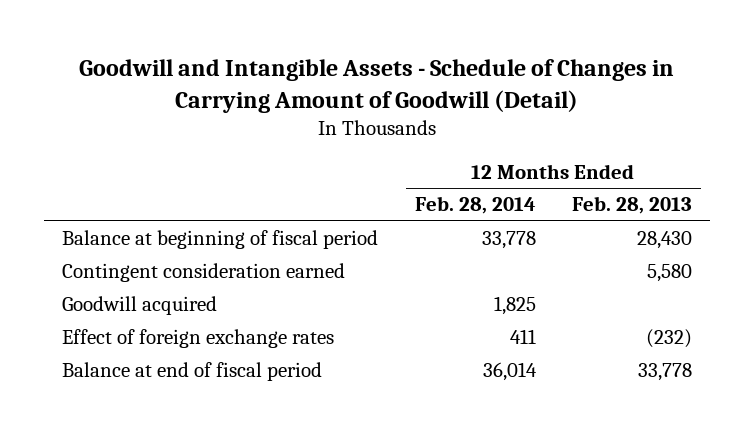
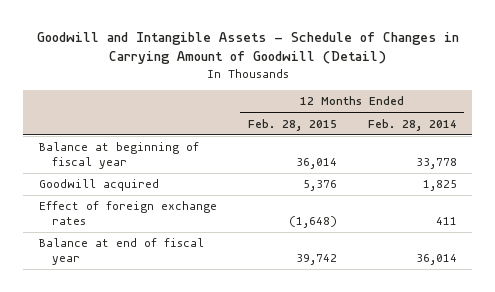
[571,196,692,215] Feb. 28, 2013 -> none
none -> [247,118,337,131] Feb. 28, 2015
[62,263,346,283] Contingent consideration earned -> none
[62,230,379,250] Balance at beginning of fiscal period -> [38,142,199,170] Balance at beginning of fiscal year
[62,362,323,382] Balance at end of fiscal period -> [38,238,204,266] Balance at end of fiscal year

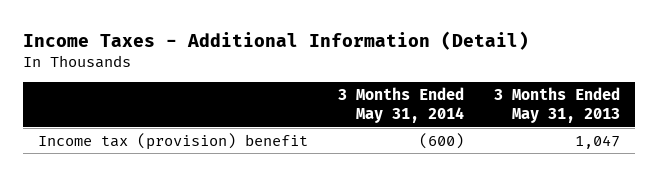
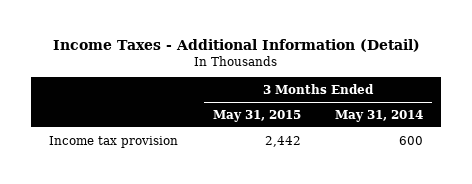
[493,86,620,124] 3 Months Ended May 31, 2013 -> none
none -> [212,109,301,122] May 31, 2015
[38,132,309,150] Income tax (provision) benefit -> [48,135,178,148] Income tax provision
[418,132,464,149] (600) -> [399,135,424,145] 600

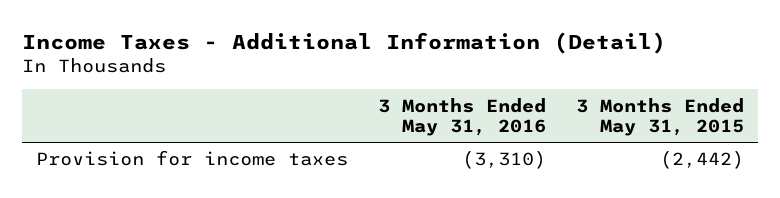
[335,109,424,122] May 31, 2014 -> none
none -> [378,97,547,137] 3 Months Ended May 31, 2016
[48,135,178,148] Income tax provision -> [36,150,349,167] Provision for income taxes
[264,135,301,147] 2,442 -> [659,150,744,170] (2,442)

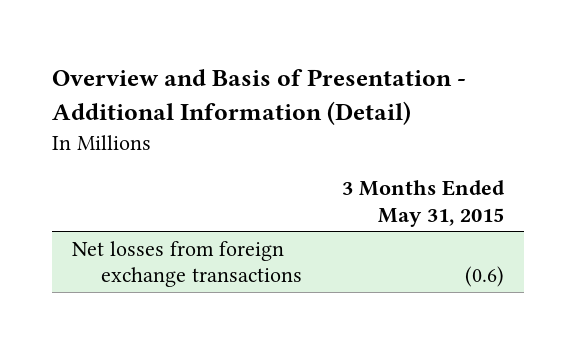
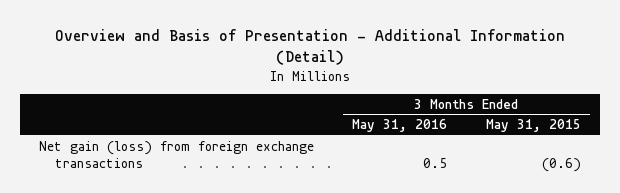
none -> [352,119,448,133] May 31, 2016
[72,240,303,287] Net losses from foreign exchange transactions -> [39,140,315,168] Net gain (loss) from foreign exchange transactions

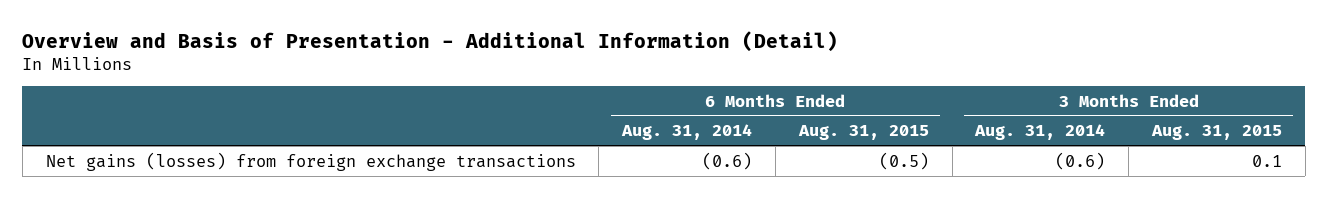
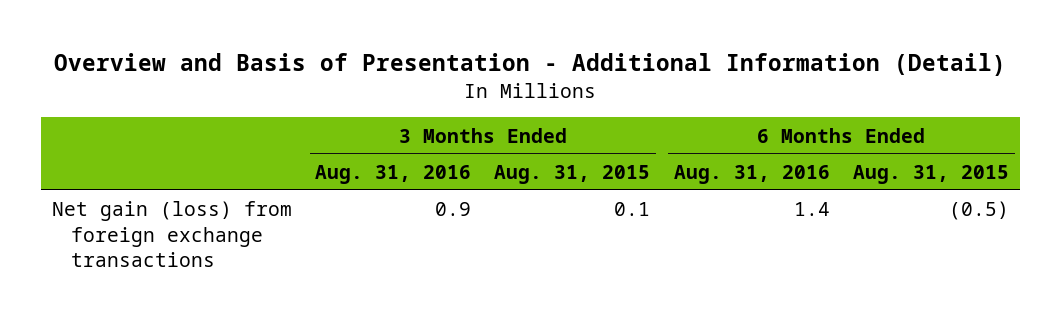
[621,124,753,141] Aug. 31, 2014 -> none
[974,124,1106,141] Aug. 31, 2014 -> none
none -> [315,164,472,184] Aug. 31, 2016
none -> [673,164,830,184] Aug. 31, 2016
[45,151,576,171] Net gains (losses) from foreign exchange transactions -> [52,201,293,267] Net gain (loss) from foreign exchange transactions

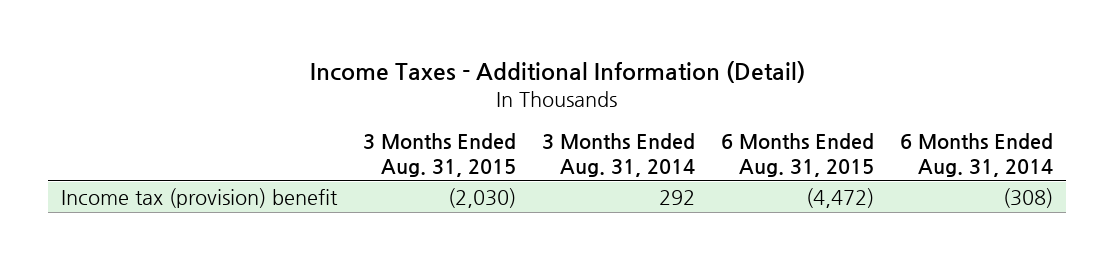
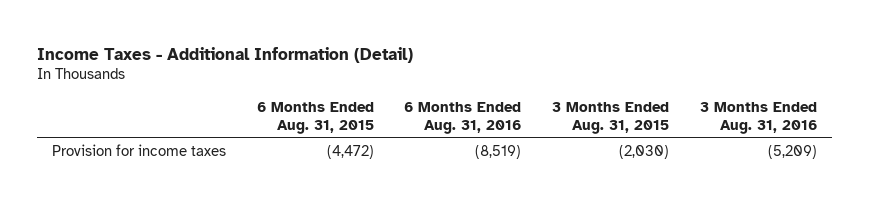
[542,132,696,177] 3 Months Ended Aug. 31, 2014 -> none
[900,132,1054,177] 6 Months Ended Aug. 31, 2014 -> none
none -> [404,101,522,134] 6 Months Ended Aug. 31, 2016
none -> [699,101,817,134] 3 Months Ended Aug. 31, 2016
[60,188,338,209] Income tax (provision) benefit -> [52,143,227,156] Provision for income taxes

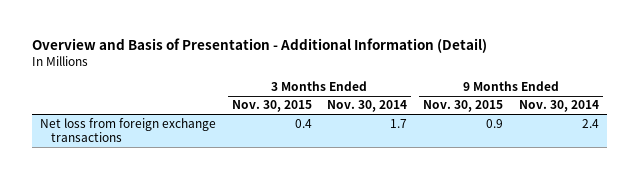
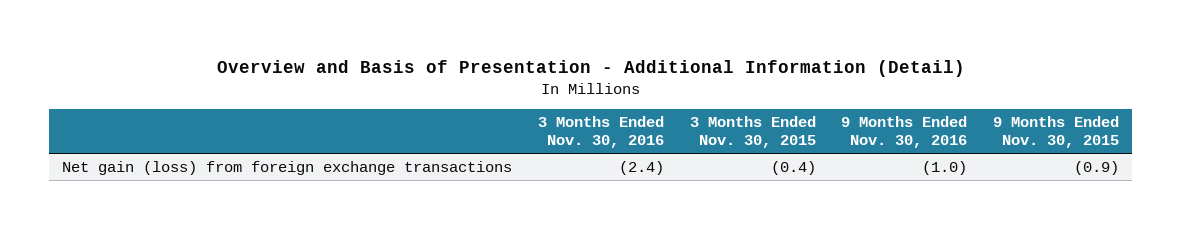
[327,100,408,113] Nov. 30, 2014 -> none
[518,100,599,113] Nov. 30, 2014 -> none
none -> [537,116,664,149] 3 Months Ended Nov. 30, 2016
none -> [841,116,968,149] 9 Months Ended Nov. 30, 2016
[39,118,216,143] Net loss from foreign exchange transactions -> [62,161,513,176] Net gain (loss) from foreign exchange transactions
[294,119,312,129] 0.4 -> [770,161,816,176] (0.4)
[486,119,504,129] 0.9 -> [1074,161,1120,176] (0.9)

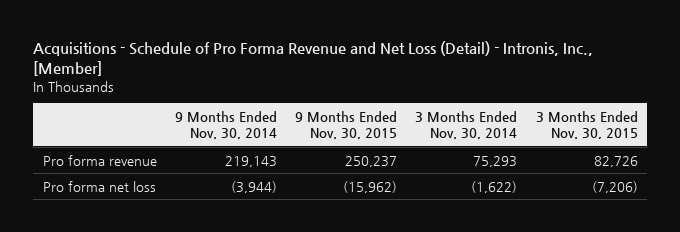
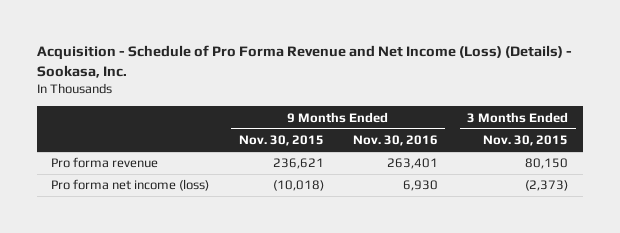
[33,41,594,77] Acquisitions - Schedule of Pro Forma Revenue and Net Loss (Detail) - Intronis, Inc., [Member] -> [36,45,572,79] Acquisition - Schedule of Pro Forma Revenue and Net Income (Loss) (Details) - Sookasa, Inc.
[174,111,277,140] 9 Months Ended Nov. 30, 2014 -> none
[415,111,518,140] 3 Months Ended Nov. 30, 2014 -> none
none -> [352,135,438,147] Nov. 30, 2016
[345,155,398,167] 250,237 -> [272,158,324,170] 236,621
[593,155,638,167] 82,726 -> [525,158,569,170] 80,150
[42,180,156,192] Pro forma net loss -> [51,179,210,192] Pro forma net income (loss)
[343,180,398,193] (15,962) -> [272,180,324,192] (10,018)
[591,180,638,193] (7,206) -> [525,180,569,192] (2,373)

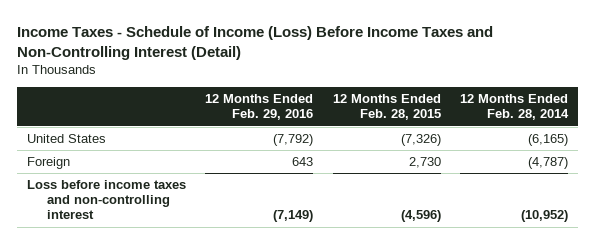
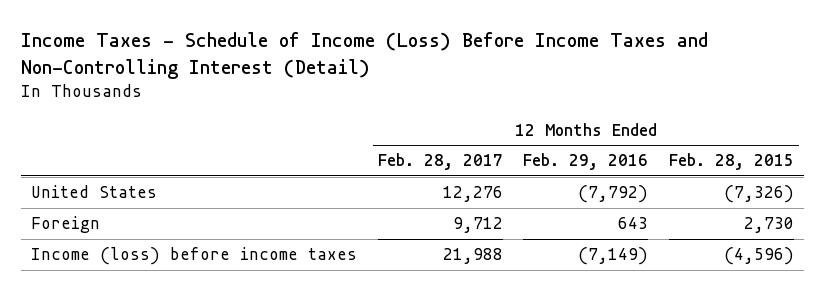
[460,94,570,121] 12 Months Ended Feb. 28, 2014 -> none
none -> [377,153,503,171] Feb. 28, 2017
[26,180,186,220] Loss before income taxes and non-controlling interest -> [31,247,358,266] Income (loss) before income taxes

